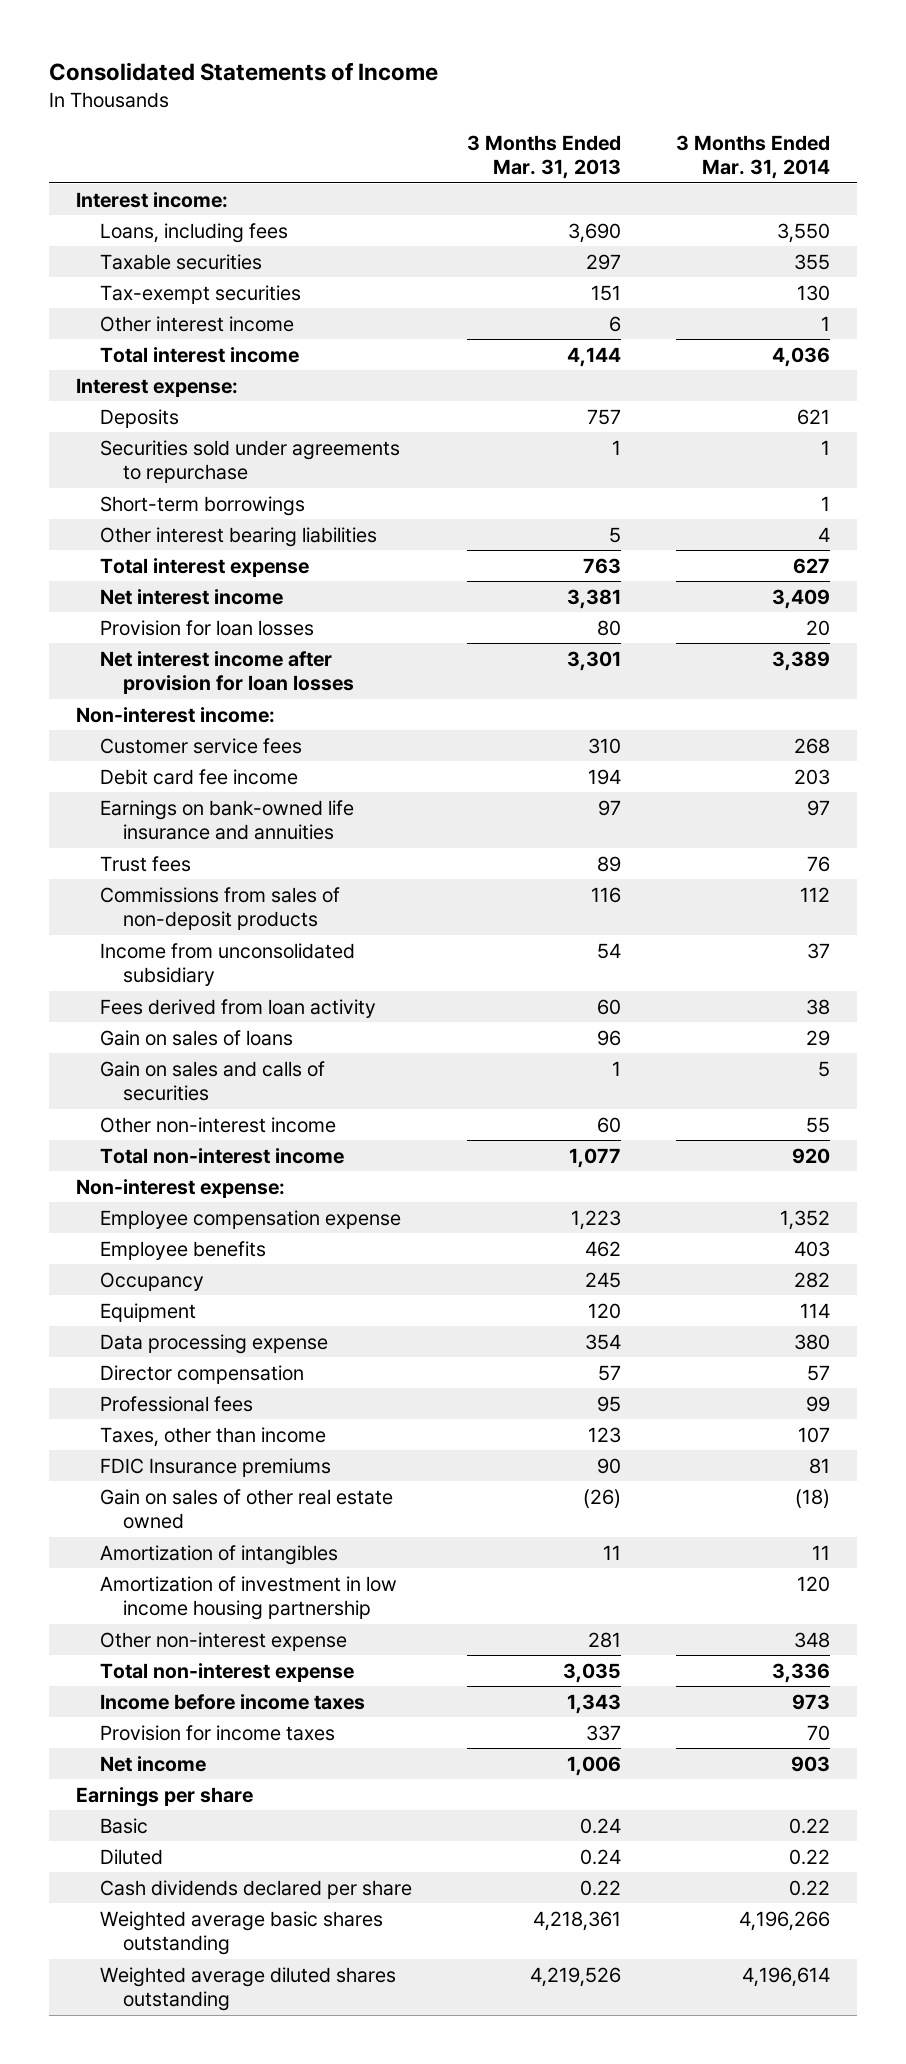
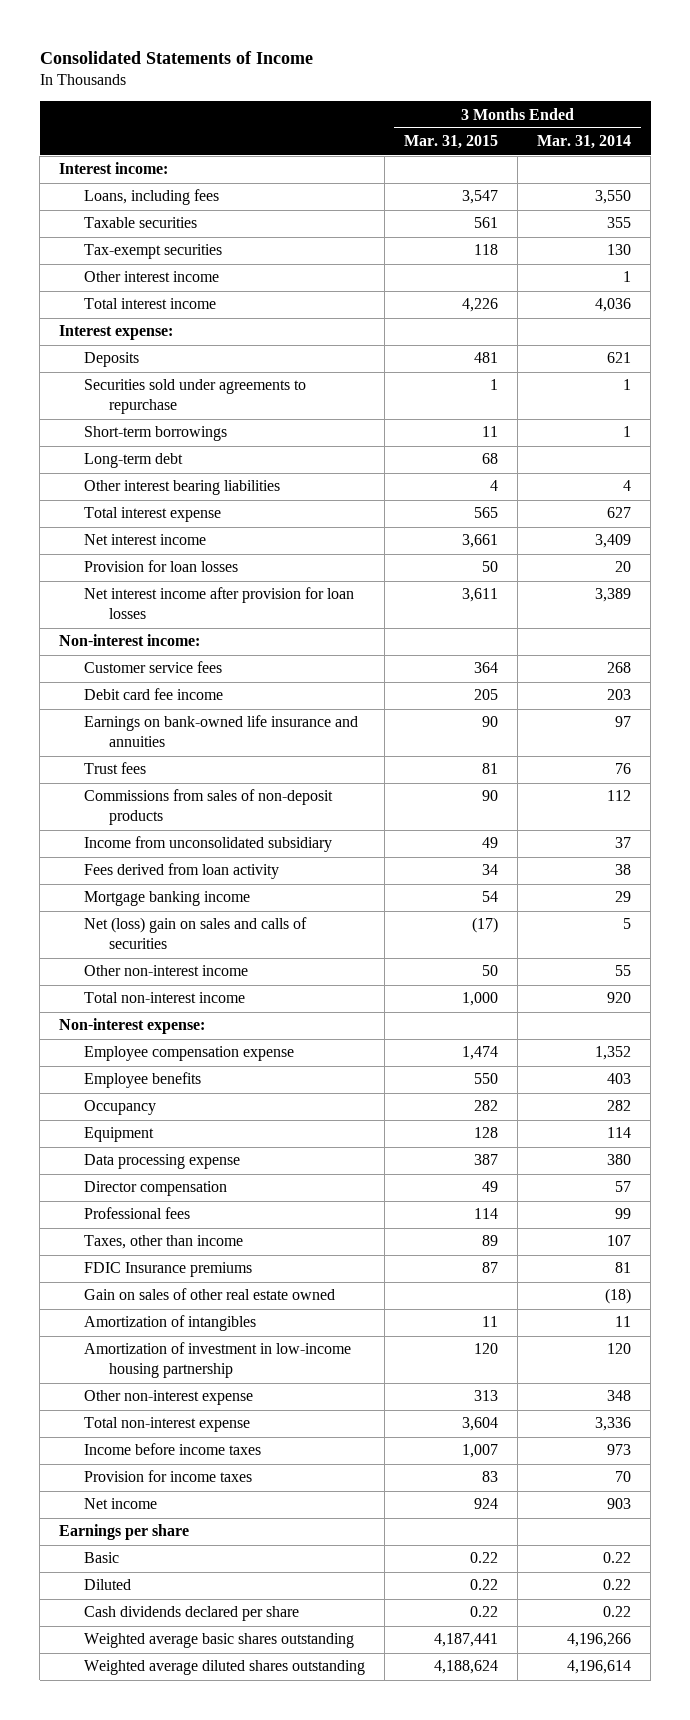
[466,134,621,180] 3 Months Ended Mar. 31, 2013 -> none
none -> [404,135,499,150] Mar. 31, 2015
none -> [84,453,184,469] Long-term debt
[99,1029,293,1046] Gain on sales of loans -> [84,891,251,907] Mortgage banking income
[99,1060,325,1102] Gain on sales and calls of securities -> [84,917,308,950] Net (loss) gain on sales and calls of securities
[99,1575,397,1621] Amortization of investment in low income housing partnership -> [84,1342,352,1379] Amortization of investment in low-income housing partnership

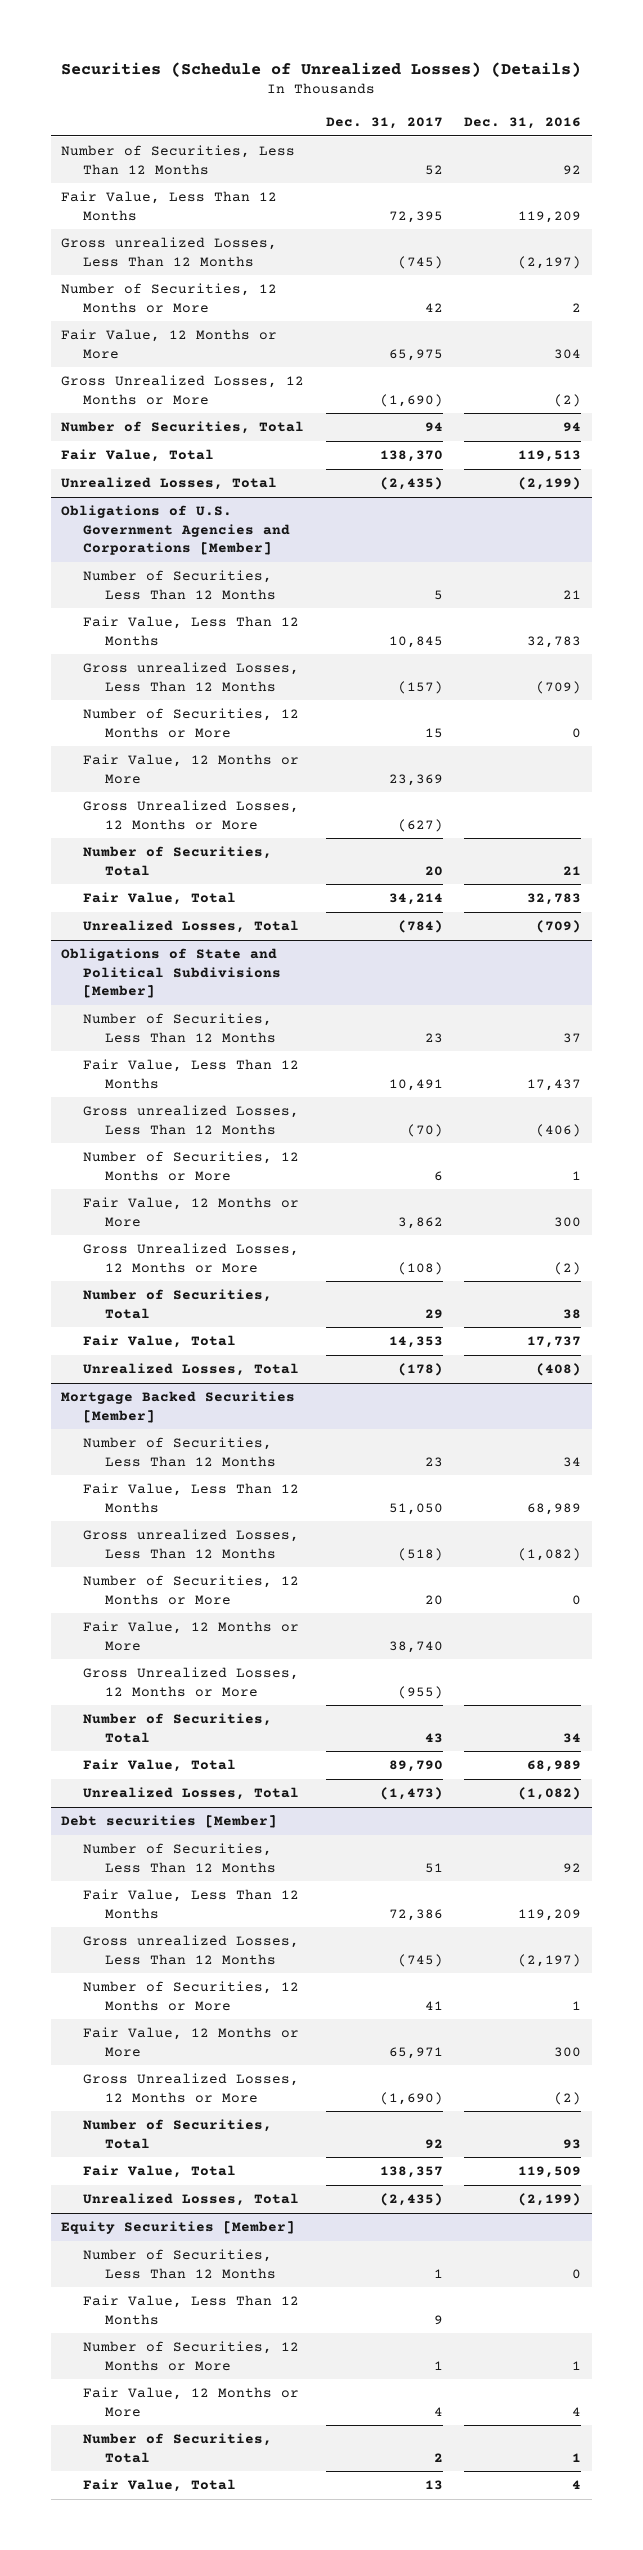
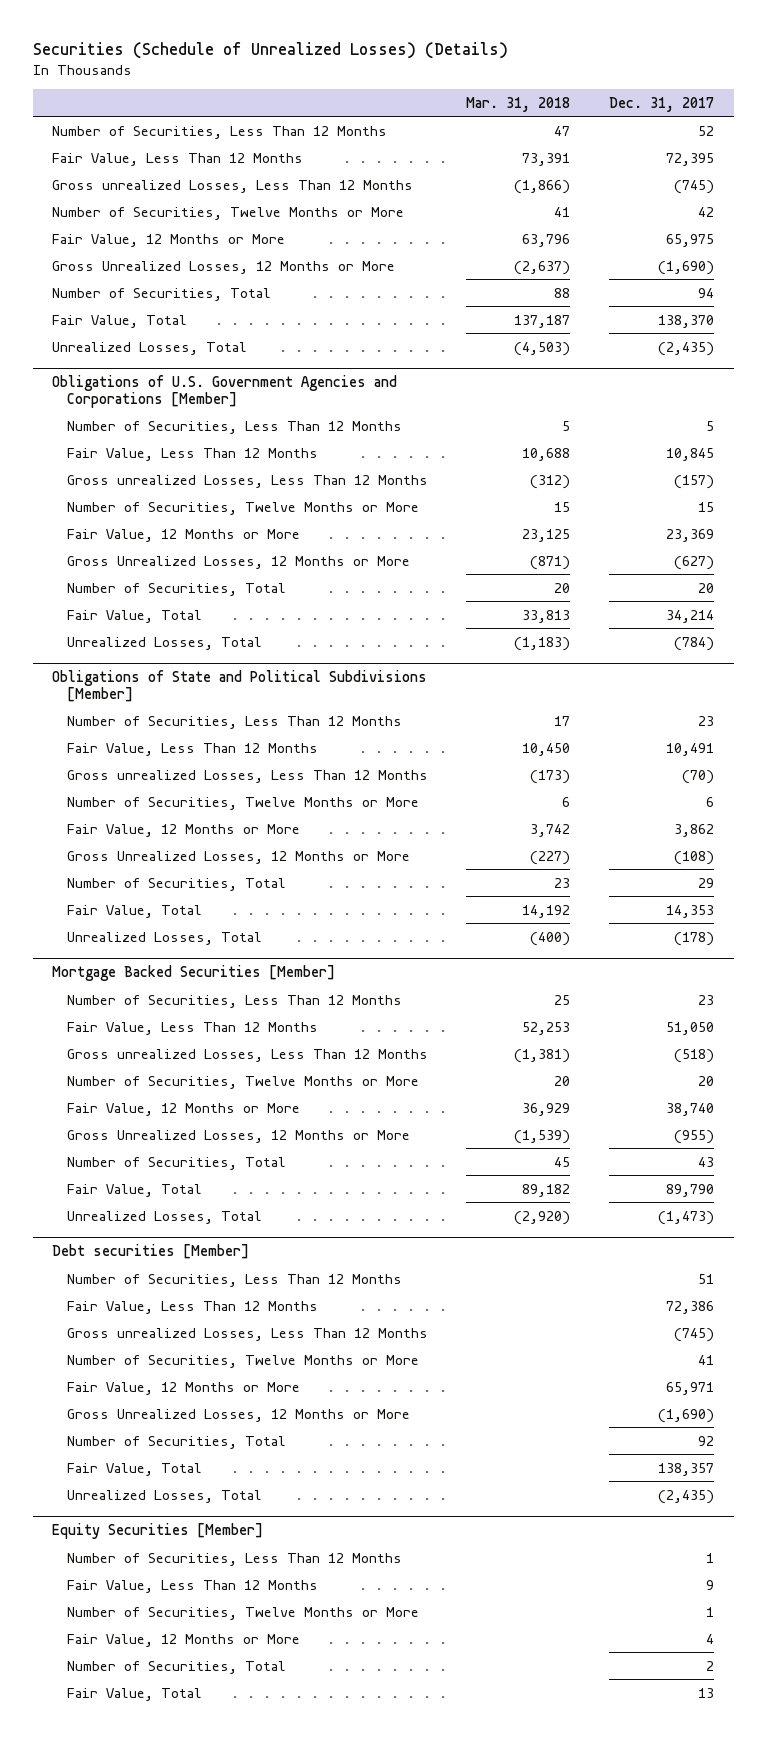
[464,117,582,130] Dec. 31, 2016 -> none
none -> [466,96,571,112] Mar. 31, 2018
[61,283,278,313] Number of Securities, 12 Months or More -> [52,206,405,220] Number of Securities, Twelve Months or More
[83,708,300,738] Number of Securities, 12 Months or More -> [66,501,419,515] Number of Securities, Twelve Months or More
[83,1151,300,1181] Number of Securities, 12 Months or More -> [66,796,419,810] Number of Securities, Twelve Months or More
[83,1575,300,1605] Number of Securities, 12 Months or More -> [66,1075,419,1089] Number of Securities, Twelve Months or More
[83,1981,300,2011] Number of Securities, 12 Months or More -> [66,1354,419,1368] Number of Securities, Twelve Months or More
[83,2341,300,2371] Number of Securities, 12 Months or More -> [66,1606,419,1620] Number of Securities, Twelve Months or More

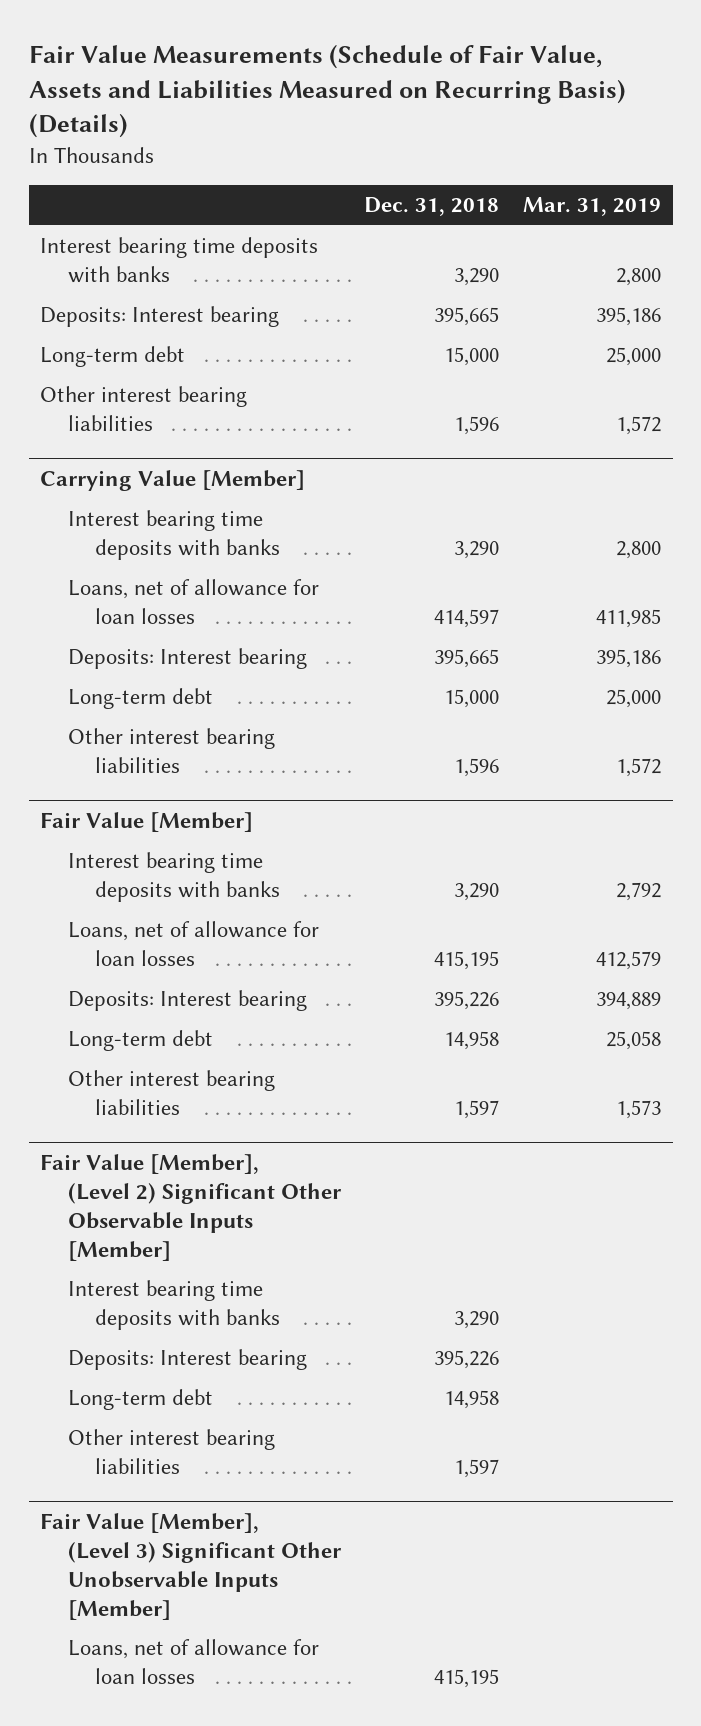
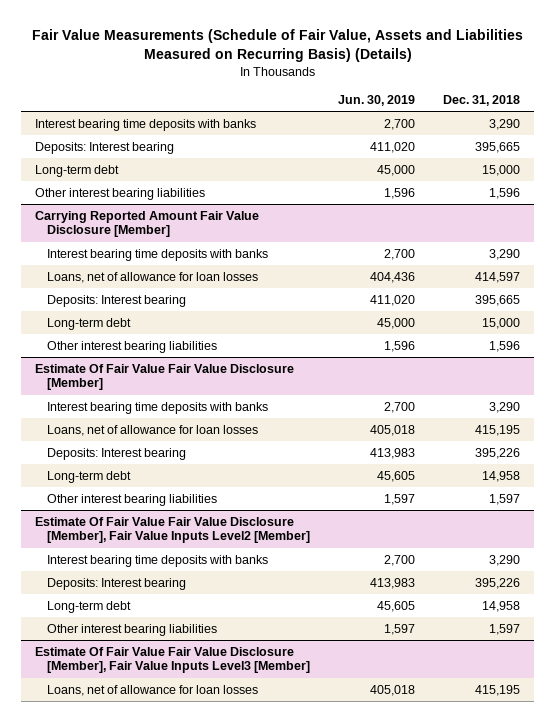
[522,197,661,217] Mar. 31, 2019 -> none
none -> [337,94,415,106] Jun. 30, 2019
[40,469,306,491] Carrying Value [Member] -> [34,210,259,238] Carrying Reported Amount Fair Value Disclosure [Member]
[40,811,254,832] Fair Value [Member] -> [34,363,294,391] Estimate Of Fair Value Fair Value Disclosure [Member]
[40,1153,342,1261] Fair Value [Member], (Level 2) Significant Other Observable Inputs [Member] -> none
none -> [34,516,310,544] Estimate Of Fair Value Fair Value Disclosure [Member], Fair Value Inputs Level2 [Member]
[40,1512,342,1620] Fair Value [Member], (Level 3) Significant Other Unobservable Inputs [Member] -> none
none -> [34,646,310,674] Estimate Of Fair Value Fair Value Disclosure [Member], Fair Value Inputs Level3 [Member]

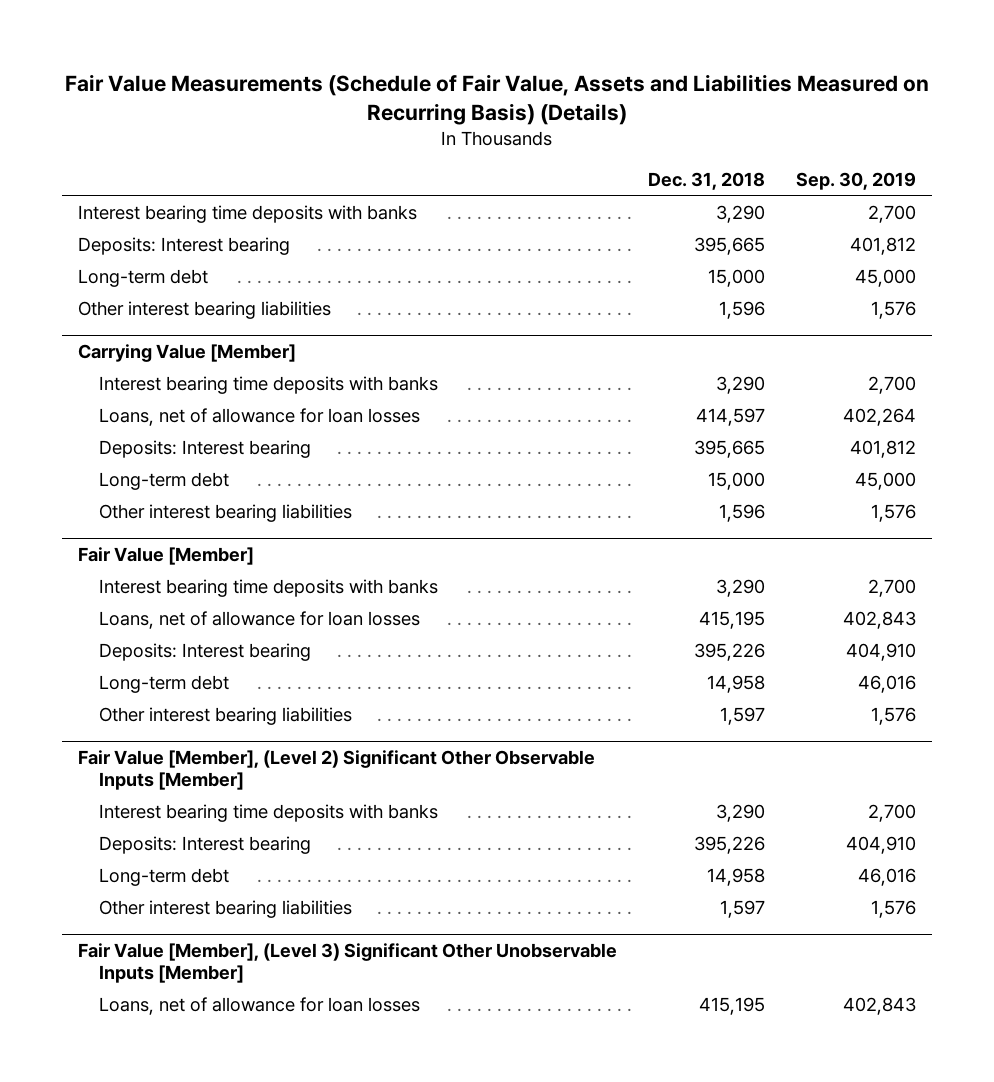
[337,94,415,106] Jun. 30, 2019 -> none
none -> [796,171,917,190] Sep. 30, 2019
[34,210,259,238] Carrying Reported Amount Fair Value Disclosure [Member] -> [77,343,296,362] Carrying Value [Member]
[34,363,294,391] Estimate Of Fair Value Fair Value Disclosure [Member] -> [77,546,254,565] Fair Value [Member]
[34,516,310,544] Estimate Of Fair Value Fair Value Disclosure [Member], Fair Value Inputs Level2 [Member] -> none
none -> [77,749,595,790] Fair Value [Member], (Level 2) Significant Other Observable Inputs [Member]
[34,646,310,674] Estimate Of Fair Value Fair Value Disclosure [Member], Fair Value Inputs Level3 [Member] -> none
none -> [77,942,617,983] Fair Value [Member], (Level 3) Significant Other Unobservable Inputs [Member]

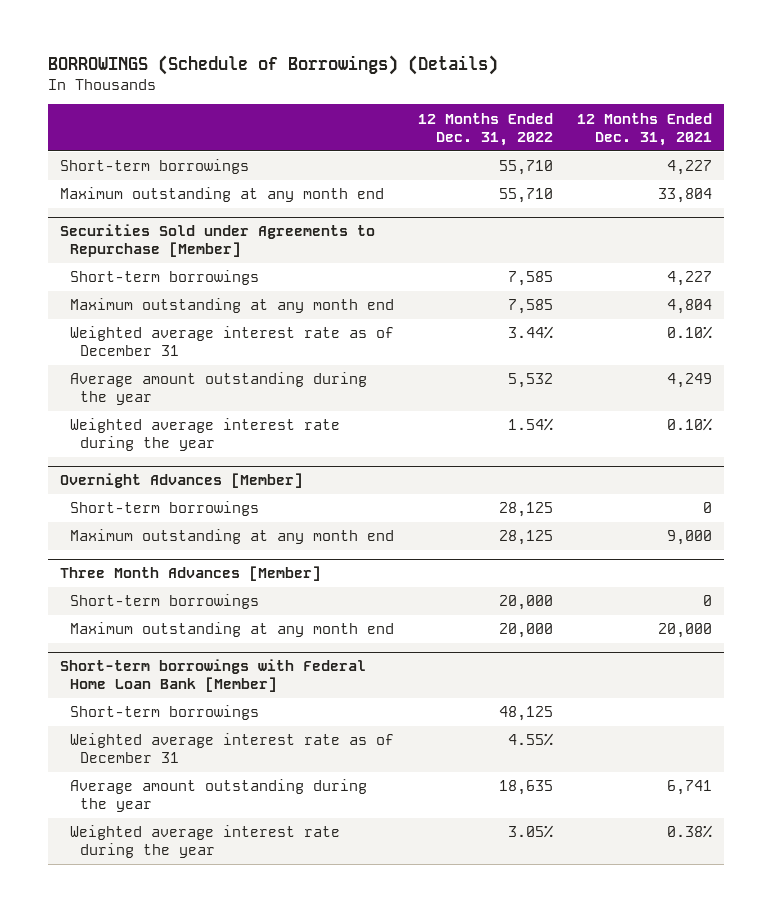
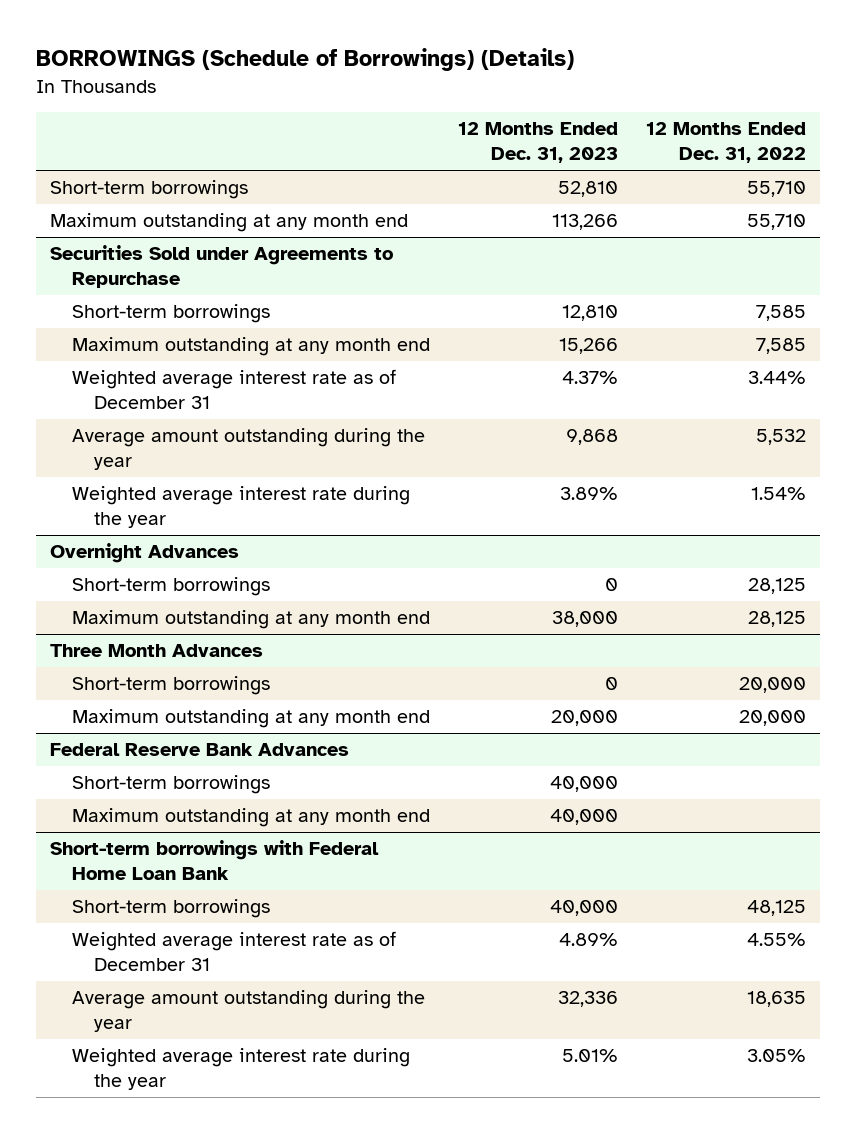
[576,112,712,146] 12 Months Ended Dec. 31, 2021 -> none
none -> [457,122,618,164] 12 Months Ended Dec. 31, 2023
[59,224,375,258] Securities Sold under Agreements to Repurchase [Member] -> [50,245,394,289] Securities Sold under Agreements to Repurchase
[59,473,303,489] Overnight Advances [Member] -> [50,543,240,564] Overnight Advances
[59,566,321,582] Three Month Advances [Member] -> [50,644,264,658] Three Month Advances
none -> [50,743,350,757] Federal Reserve Bank Advances
none -> [71,775,270,795] Short-term borrowings
none -> [71,808,430,828] Maximum outstanding at any month end
[59,659,366,693] Short-term borrowings with Federal Home Loan Bank [Member] -> [50,840,380,881] Short-term borrowings with Federal Home Loan Bank

